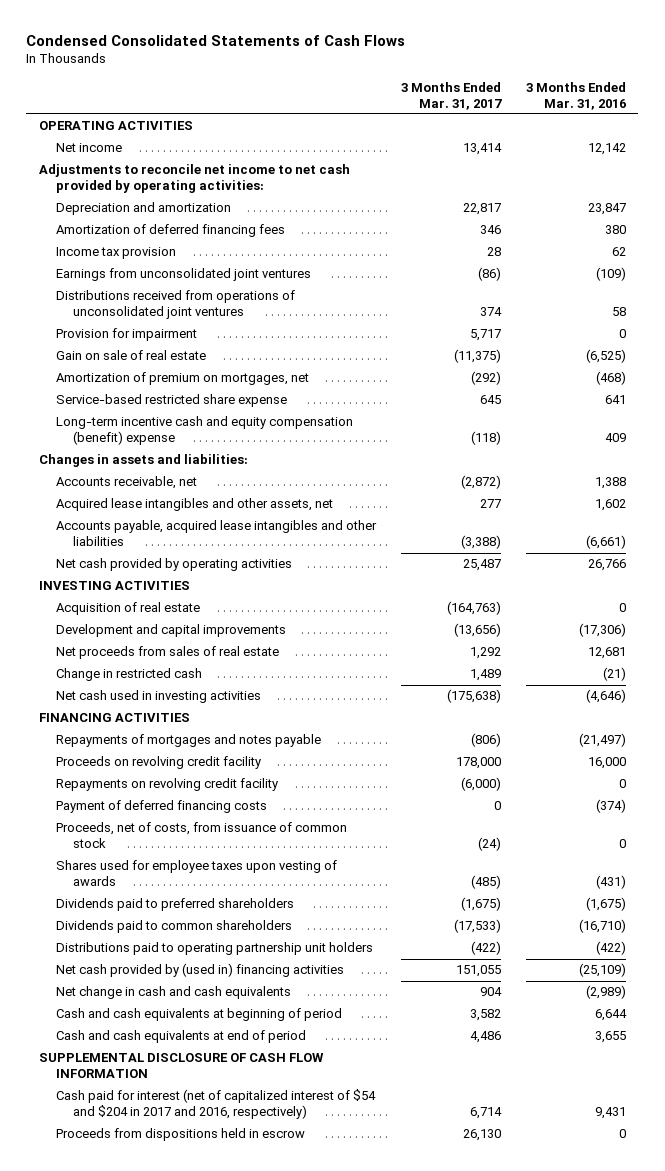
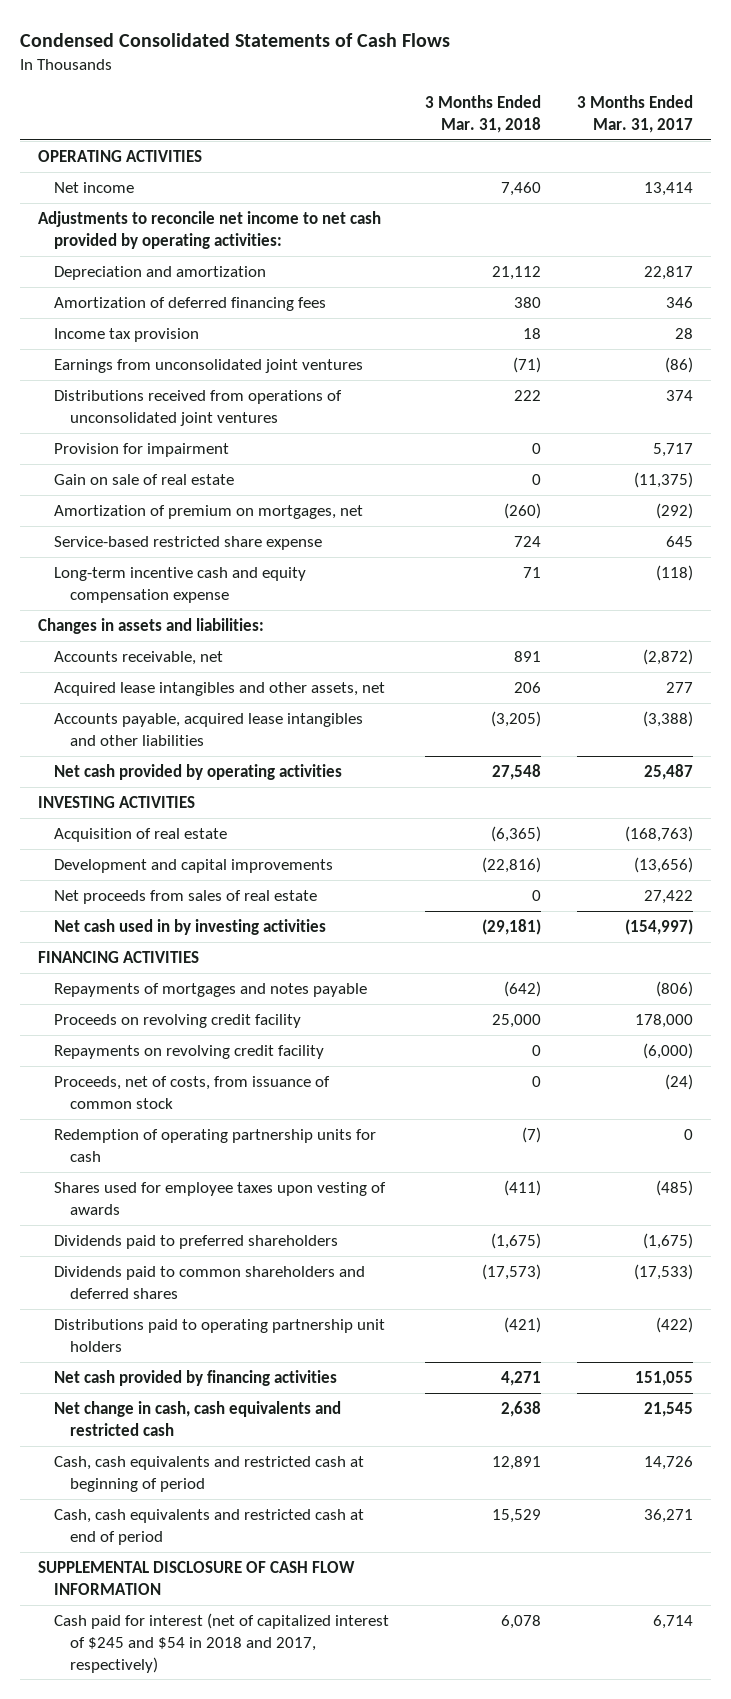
[525,81,626,110] 3 Months Ended Mar. 31, 2016 -> none
none -> [424,94,541,133] 3 Months Ended Mar. 31, 2018
[56,416,354,446] Long-term incentive cash and equity compensation (benefit) expense -> [53,566,306,603] Long-term incentive cash and equity compensation expense
[446,601,501,616] (164,763) -> [625,825,694,842] (168,763)
[56,668,203,682] Change in restricted cash -> none
[469,647,501,660] 1,292 -> [644,889,694,904] 27,422
[56,690,262,704] Net cash used in investing activities -> [53,918,326,935] Net cash used in by investing activities
[446,689,501,704] (175,638) -> [625,918,694,935] (154,997)
[56,800,268,814] Payment of deferred financing costs -> none
none -> [53,1128,376,1162] Redemption of operating partnership units for cash
[56,920,293,934] Dividends paid to common shareholders -> [53,1265,365,1299] Dividends paid to common shareholders and deferred shares
[56,963,345,978] Net cash provided by (used in) financing activities -> [53,1369,337,1386] Net cash provided by financing activities
[56,986,292,1000] Net change in cash and cash equivalents -> [53,1400,341,1436] Net change in cash, cash equivalents and restricted cash
[479,987,502,997] 904 -> [644,1401,694,1417] 21,545
[56,1008,343,1022] Cash and cash equivalents at beginning of period -> [53,1455,364,1492] Cash, cash equivalents and restricted cash at beginning of period
[469,1009,501,1022] 3,582 -> [644,1455,694,1470] 14,726
[56,1030,307,1044] Cash and cash equivalents at end of period -> [53,1508,364,1545] Cash, cash equivalents and restricted cash at end of period
[469,1031,501,1044] 4,486 -> [644,1508,694,1523] 36,271
[56,1128,306,1142] Proceeds from dispositions held in escrow -> none
[56,1089,377,1120] Cash paid for interest (net of capitalized interest of $54 and $204 in 2017 and 2016, respectively) -> [53,1612,389,1673] Cash paid for interest (net of capitalized interest of $245 and $54 in 2018 and 2017, respectively)

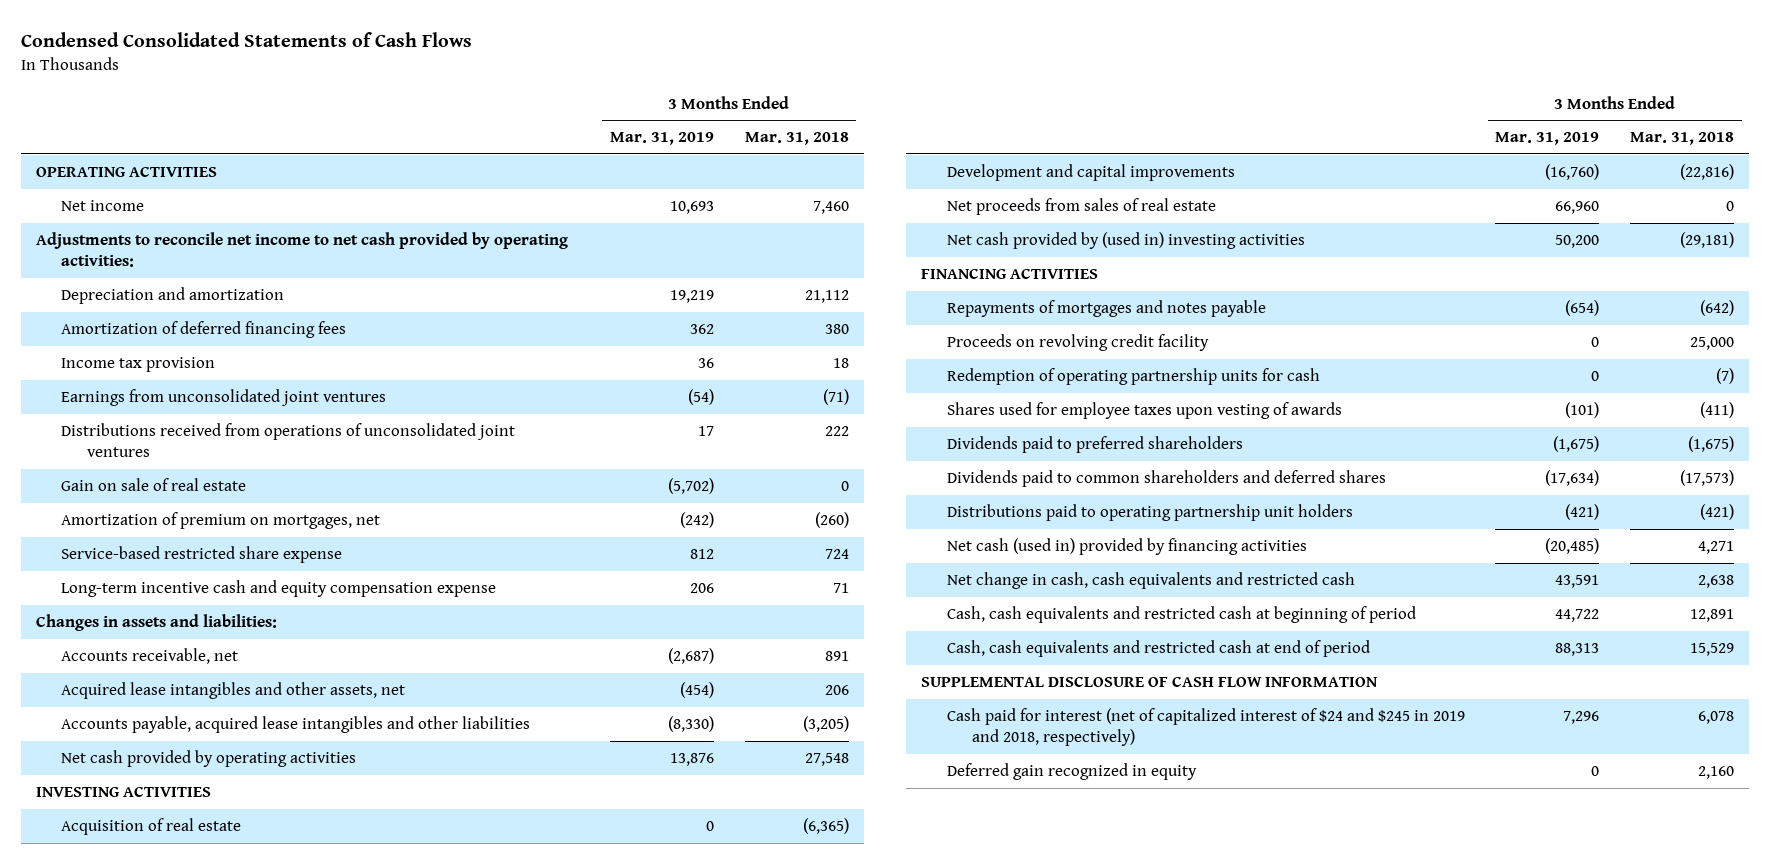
[577,94,694,133] 3 Months Ended Mar. 31, 2017 -> none
none -> [610,132,715,146] Mar. 31, 2019
[53,442,229,457] Provision for impairment -> none
[53,918,326,935] Net cash used in by investing activities -> [946,231,1305,249] Net cash provided by (used in) investing activities
[53,1044,324,1059] Repayments on revolving credit facility -> none
[53,1075,330,1109] Proceeds, net of costs, from issuance of common stock -> none
[53,1369,337,1386] Net cash provided by financing activities -> [946,537,1307,555] Net cash (used in) provided by financing activities
[53,1612,389,1673] Cash paid for interest (net of capitalized interest of $245 and $54 in 2018 and 2017, respectively) -> [946,707,1465,747] Cash paid for interest (net of capitalized interest of $24 and $245 in 2019 and 2018, respectively)
none -> [946,762,1197,780] Deferred gain recognized in equity

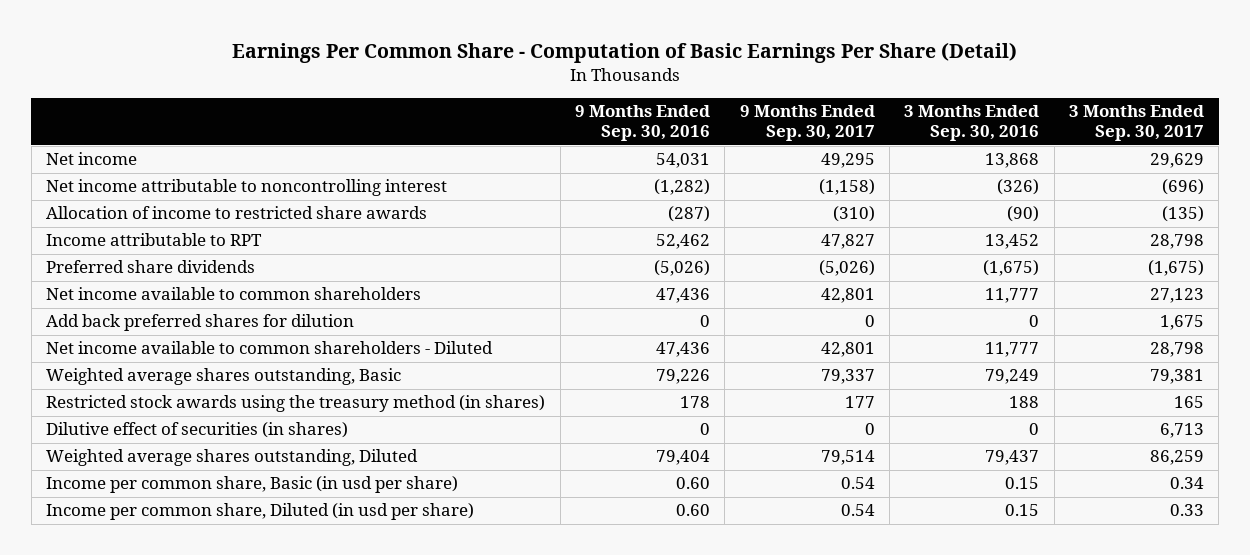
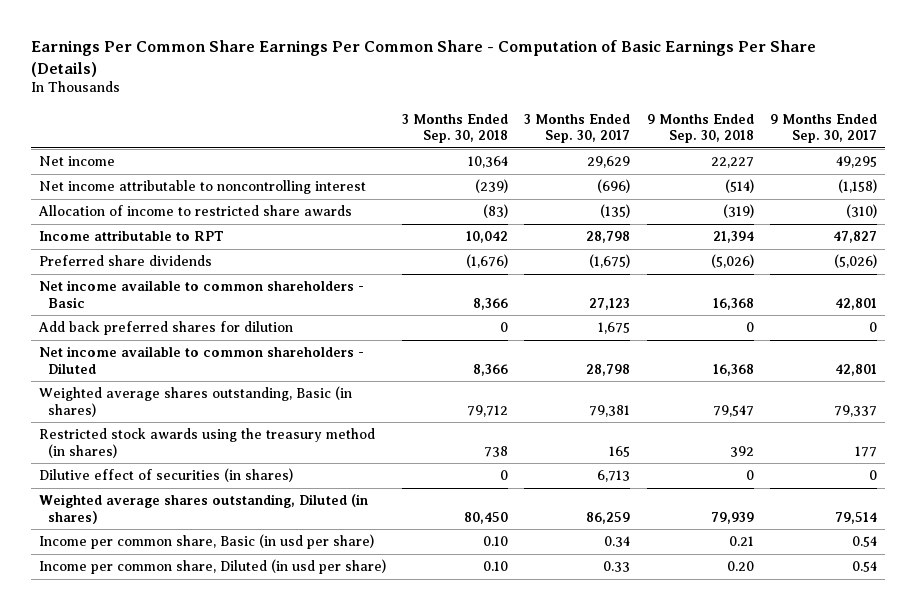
[232,41,1018,63] Earnings Per Common Share - Computation of Basic Earnings Per Share (Detail) -> [30,40,816,77] Earnings Per Common Share Earnings Per Common Share - Computation of Basic Earnings Per Share (Details)
[575,105,711,142] 9 Months Ended Sep. 30, 2016 -> none
[904,105,1040,142] 3 Months Ended Sep. 30, 2016 -> none
none -> [402,113,509,143] 3 Months Ended Sep. 30, 2018
none -> [646,113,754,143] 9 Months Ended Sep. 30, 2018
[46,287,422,301] Net income available to common shareholders -> [38,280,364,308] Net income available to common shareholders - Basic
[46,368,402,386] Weighted average shares outstanding, Basic -> [38,386,352,417] Weighted average shares outstanding, Basic (in shares)
[46,449,419,467] Weighted average shares outstanding, Diluted -> [38,494,368,524] Weighted average shares outstanding, Diluted (in shares)

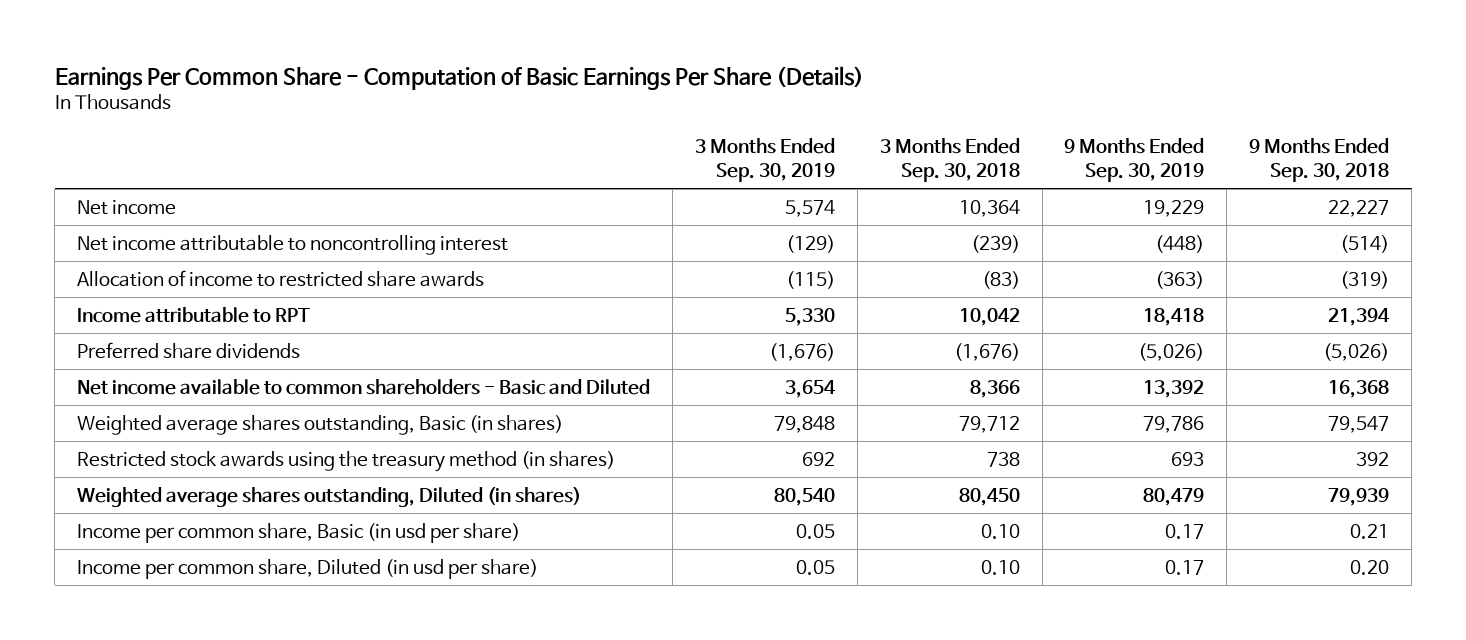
[30,40,816,77] Earnings Per Common Share Earnings Per Common Share - Computation of Basic Earnings Per Share (Details) -> [54,66,864,91] Earnings Per Common Share - Computation of Basic Earnings Per Share (Details)
[524,113,631,143] 3 Months Ended Sep. 30, 2017 -> none
[770,113,878,143] 9 Months Ended Sep. 30, 2017 -> none
none -> [694,137,835,183] 3 Months Ended Sep. 30, 2019
none -> [1064,137,1205,183] 9 Months Ended Sep. 30, 2019
[38,280,364,308] Net income available to common shareholders - Basic -> none
[37,321,293,336] Add back preferred shares for dilution -> none
[38,346,364,374] Net income available to common shareholders - Diluted -> [77,378,651,395] Net income available to common shareholders - Basic and Diluted
[38,468,293,483] Dilutive effect of securities (in shares) -> none

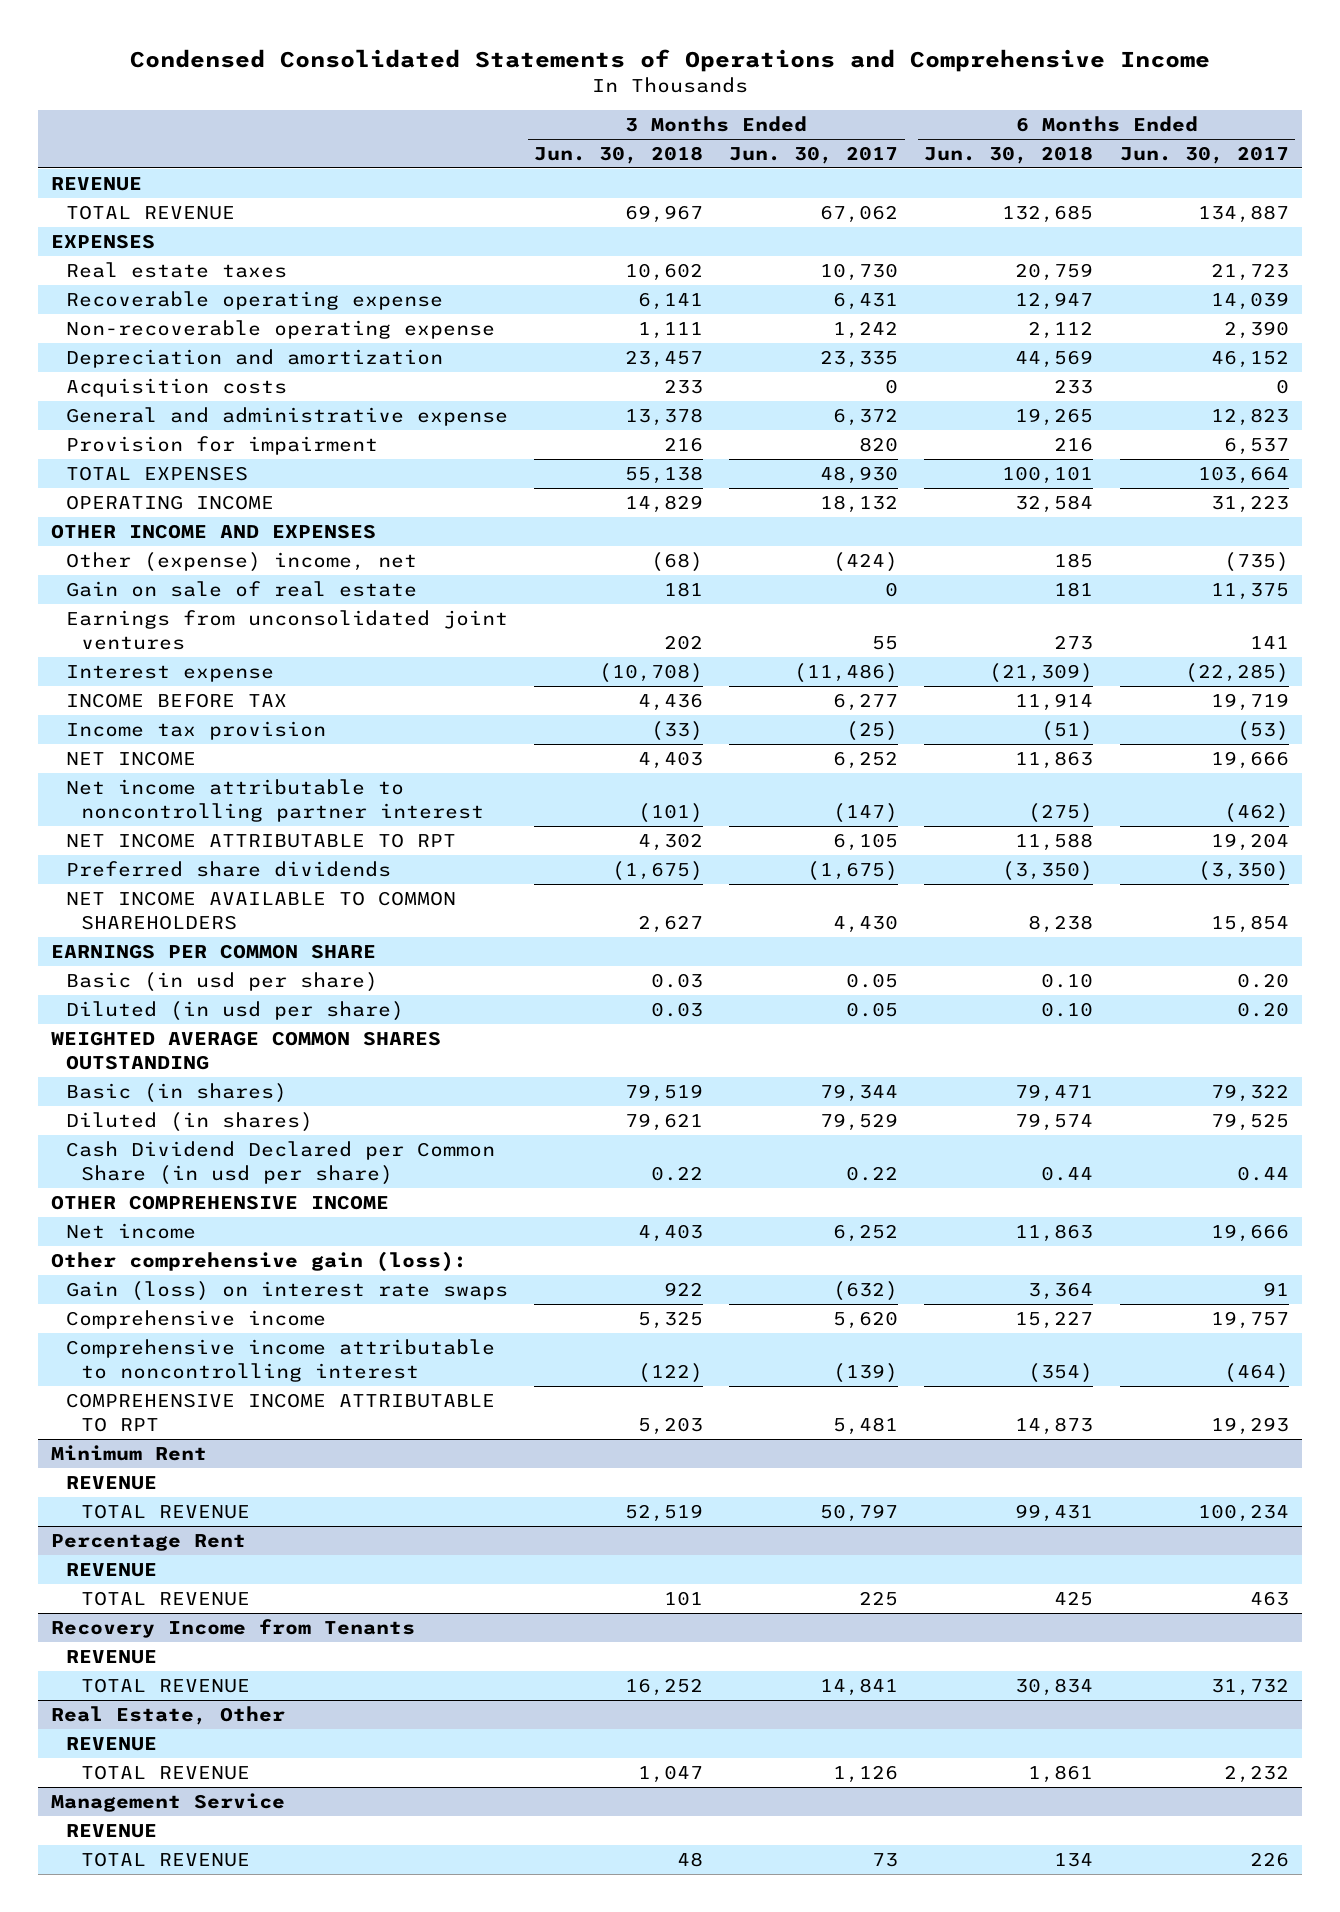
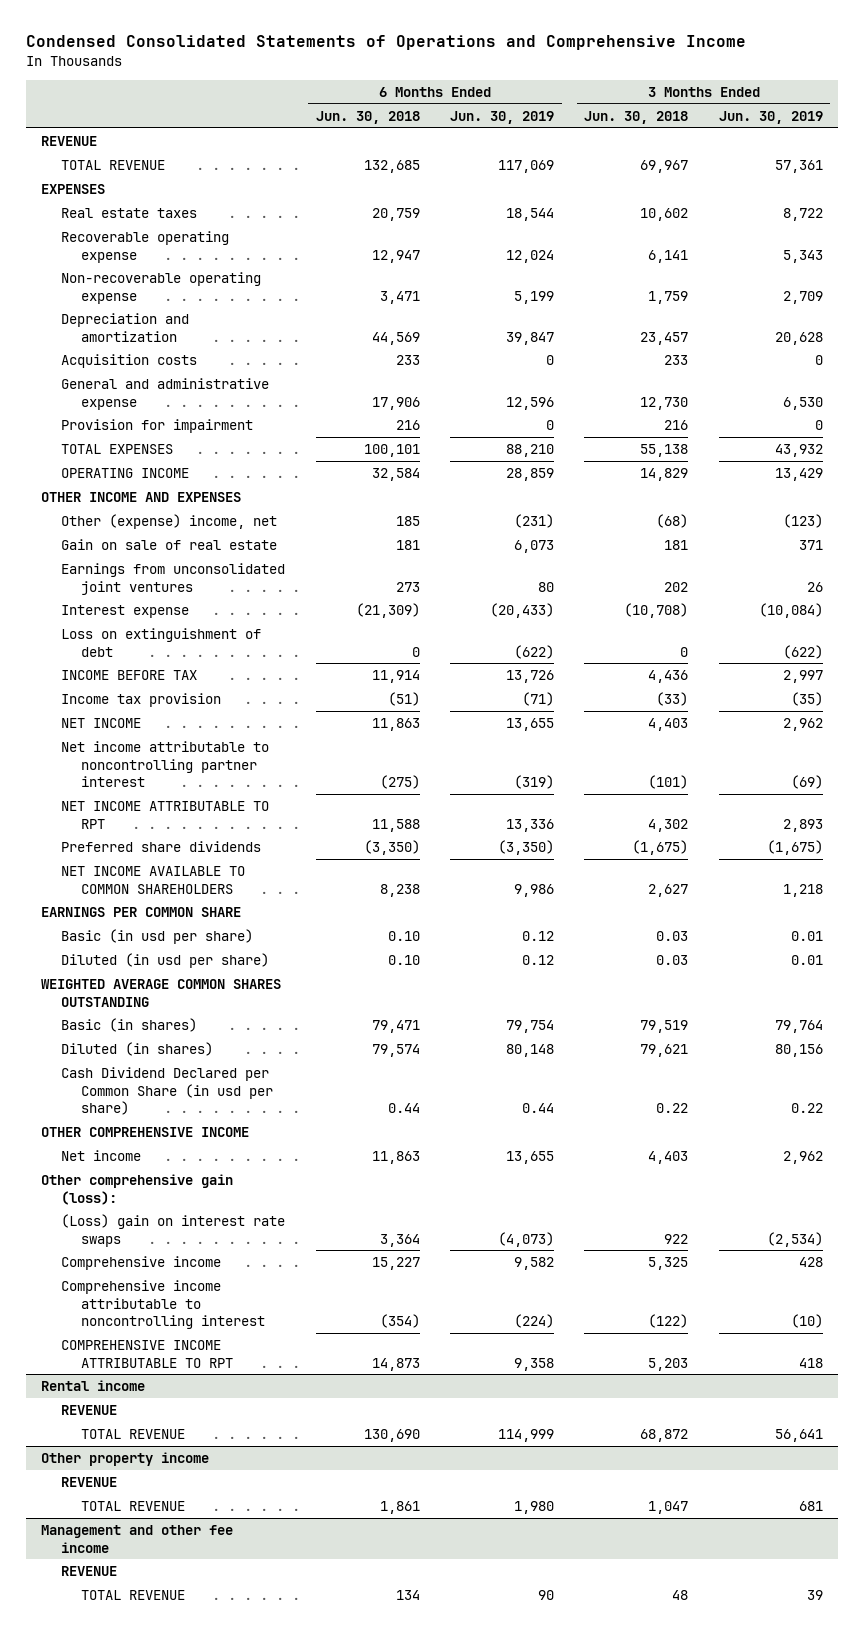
[729,145,899,164] Jun. 30, 2017 -> none
[1119,145,1289,164] Jun. 30, 2017 -> none
none -> [449,110,554,124] Jun. 30, 2019
none -> [718,110,823,124] Jun. 30, 2019
[638,321,704,339] 1,111 -> [648,290,689,304] 1,759
[1028,320,1094,339] 2,112 -> [379,290,420,304] 3,471
[625,407,704,426] 13,378 -> [640,396,689,410] 12,730
[1015,407,1094,426] 19,265 -> [371,396,420,410] 17,906
none -> [61,627,262,657] Loss on extinguishment of debt
[65,1280,508,1301] Gain (loss) on interest rate swaps -> [61,1213,286,1247] (Loss) gain on interest rate swaps
[50,1444,207,1461] Minimum Rent -> none
[65,1475,157,1490] REVENUE -> none
[81,1503,251,1519] TOTAL REVENUE -> none
[50,1533,246,1551] Percentage Rent -> none
[65,1562,157,1577] REVENUE -> none
[81,1590,251,1606] TOTAL REVENUE -> none
[50,1618,415,1638] Recovery Income from Tenants -> [41,1379,146,1391] Rental income
[625,1677,704,1696] 16,252 -> [640,1428,689,1442] 68,872
[1015,1677,1094,1696] 30,834 -> [363,1428,420,1442] 130,690
[50,1705,285,1725] Real Estate, Other -> [41,1451,210,1466] Other property income
[50,1792,285,1812] Management Service -> [41,1524,234,1553] Management and other fee income

